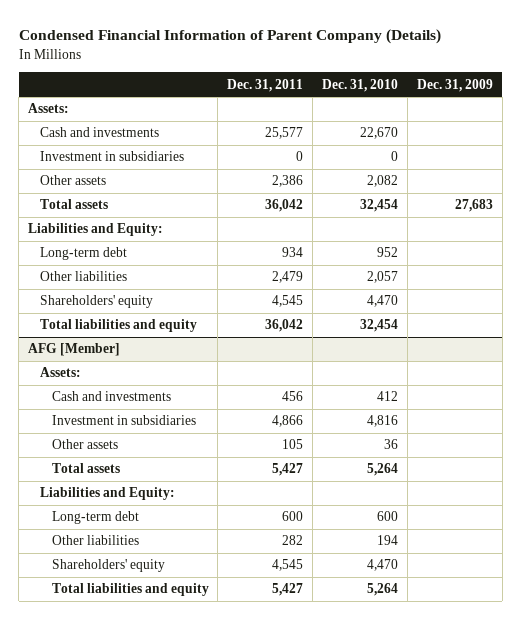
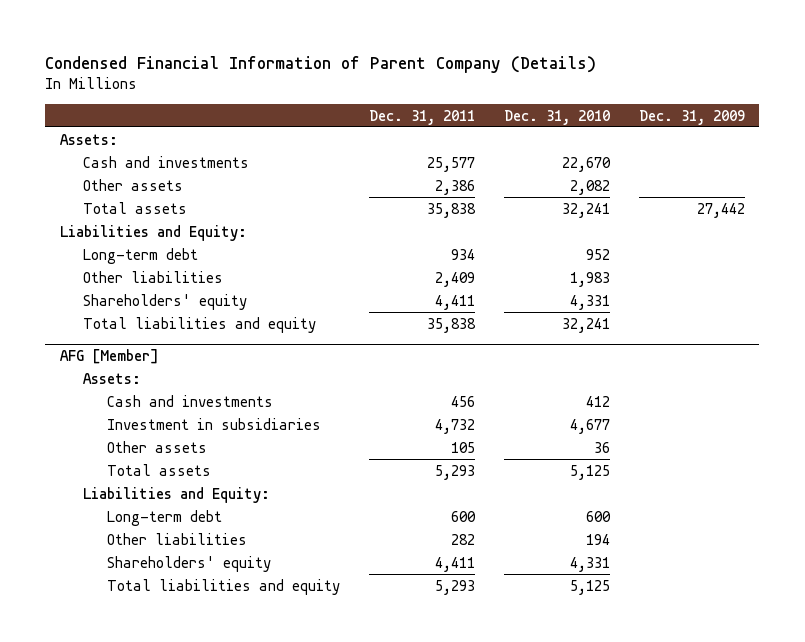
[39,151,184,162] Investment in subsidiaries -> none
[265,199,304,213] 36,042 -> [426,202,476,218] 35,838
[360,199,399,213] 32,454 -> [561,202,610,218] 32,241
[454,199,493,213] 27,683 -> [696,202,745,218] 27,442
[272,271,304,284] 2,479 -> [434,271,475,287] 2,409
[367,271,399,284] 2,057 -> [569,271,610,287] 1,983
[272,295,304,308] 4,545 -> [434,294,475,310] 4,411
[367,295,399,308] 4,470 -> [569,294,610,310] 4,331
[265,319,304,333] 36,042 -> [426,317,476,333] 35,838
[360,319,399,333] 32,454 -> [561,317,610,333] 32,241
[272,415,304,428] 4,866 -> [434,418,475,434] 4,732
[367,415,399,428] 4,816 -> [569,418,610,434] 4,677
[272,463,304,477] 5,427 -> [434,464,475,480] 5,293
[367,463,399,477] 5,264 -> [569,464,610,480] 5,125
[272,559,304,572] 4,545 -> [434,556,475,572] 4,411
[367,559,399,572] 4,470 -> [569,556,610,572] 4,331
[272,583,304,597] 5,427 -> [434,579,475,595] 5,293
[367,583,399,597] 5,264 -> [569,579,610,595] 5,125

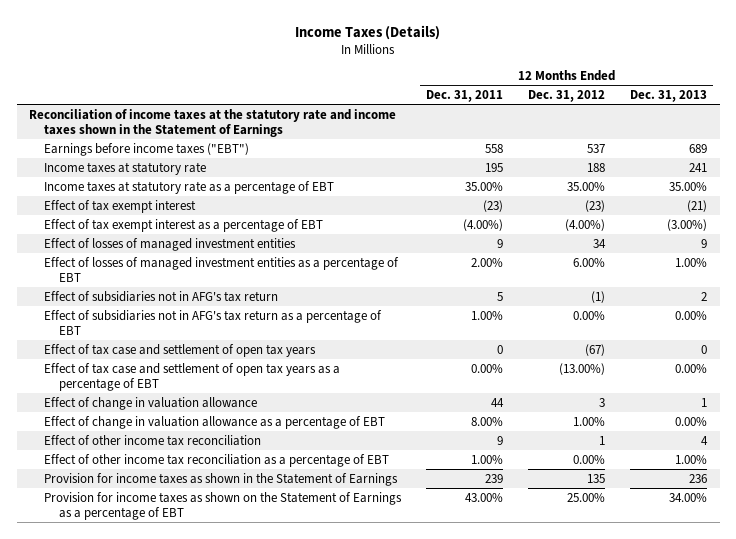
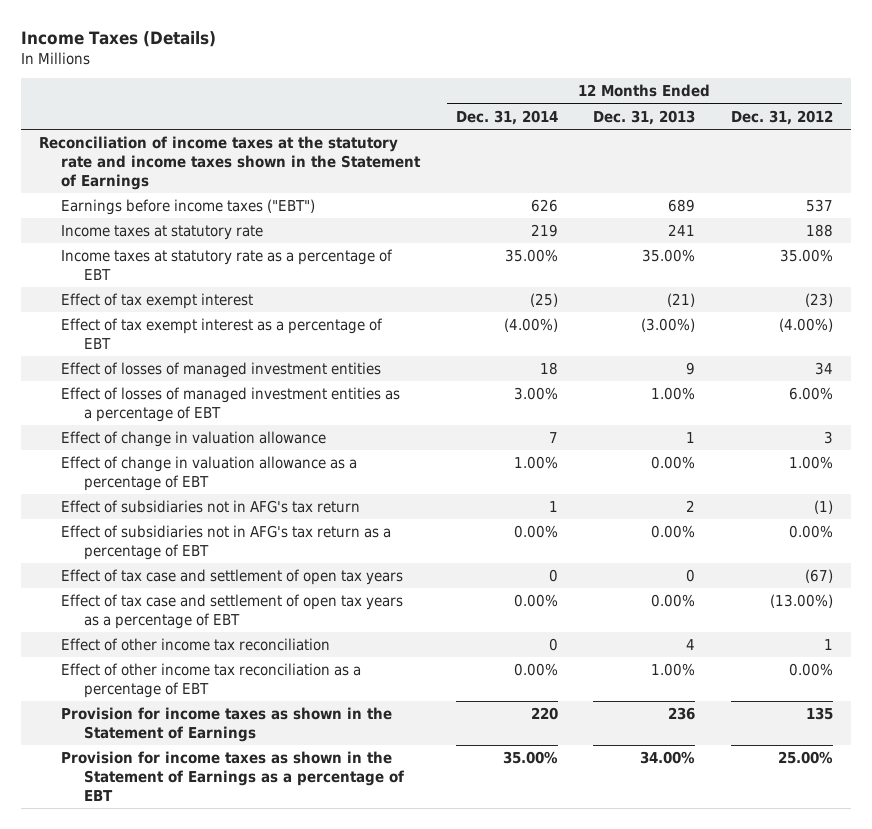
[426,90,504,103] Dec. 31, 2011 -> none
none -> [455,109,558,125] Dec. 31, 2014
[43,396,257,410] Effect of change in valuation allowance -> [61,431,327,448] Effect of change in valuation allowance
[43,415,385,429] Effect of change in valuation allowance as a percentage of EBT -> [61,456,358,491] Effect of change in valuation allowance as a percentage of EBT
[43,491,402,521] Provision for income taxes as shown on the Statement of Earnings as a percentage of EBT -> [61,751,404,801] Provision for income taxes as shown in the Statement of Earnings as a percentage of EBT

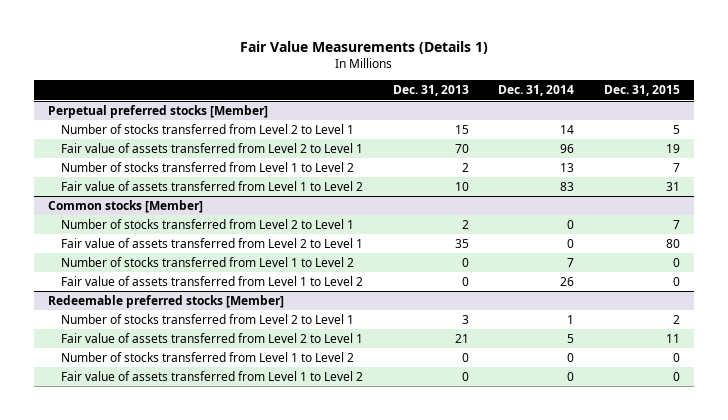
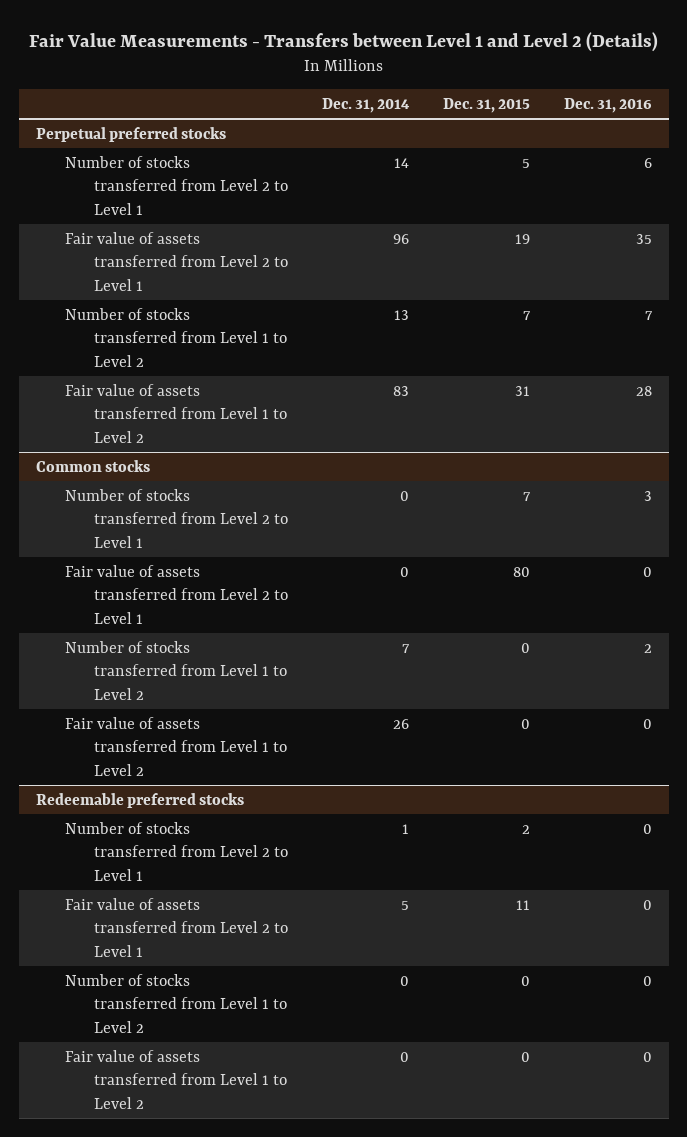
[239,41,488,55] Fair Value Measurements (Details 1) -> [28,31,658,52] Fair Value Measurements - Transfers between Level 1 and Level 2 (Details)
[392,85,469,97] Dec. 31, 2013 -> none
none -> [563,97,652,113] Dec. 31, 2016
[48,104,269,118] Perpetual preferred stocks [Member] -> [35,126,226,142] Perpetual preferred stocks
[48,199,204,213] Common stocks [Member] -> [35,459,150,472] Common stocks
[48,294,285,308] Redeemable preferred stocks [Member] -> [35,792,244,808] Redeemable preferred stocks

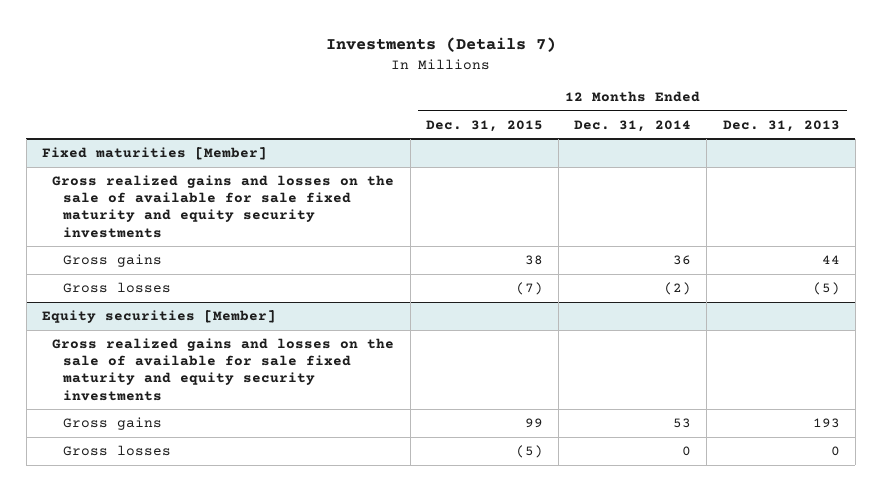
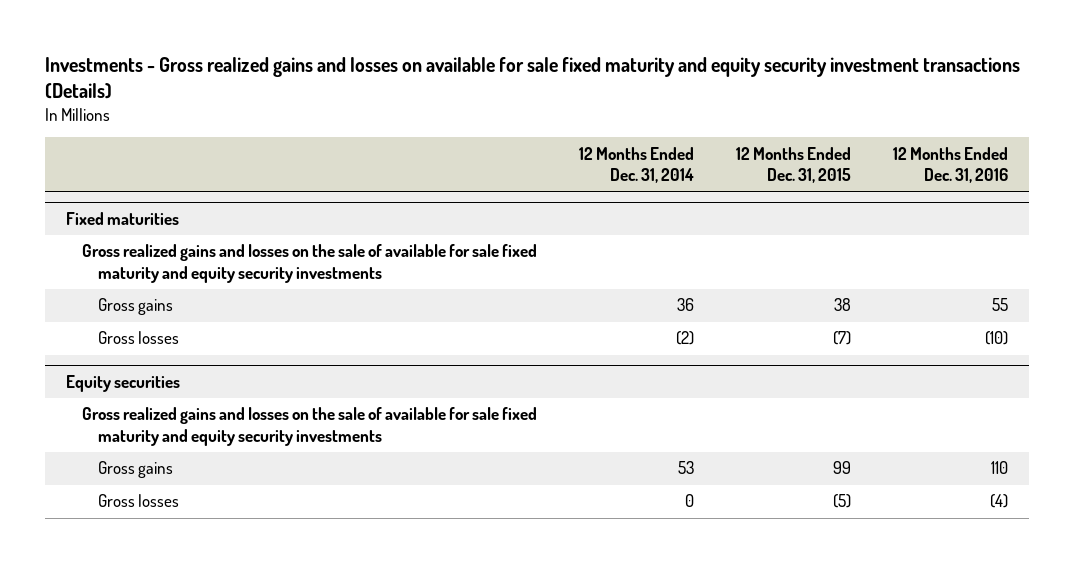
[325,36,556,52] Investments (Details 7) -> [45,56,1021,99] Investments - Gross realized gains and losses on available for sale fixed maturity and equity security investment transactions (Details)
[722,119,840,132] Dec. 31, 2013 -> none
none -> [893,146,1009,184] 12 Months Ended Dec. 31, 2016
[41,147,267,161] Fixed maturities [Member] -> [66,212,180,226] Fixed maturities
[41,310,276,324] Equity securities [Member] -> [66,375,181,393] Equity securities

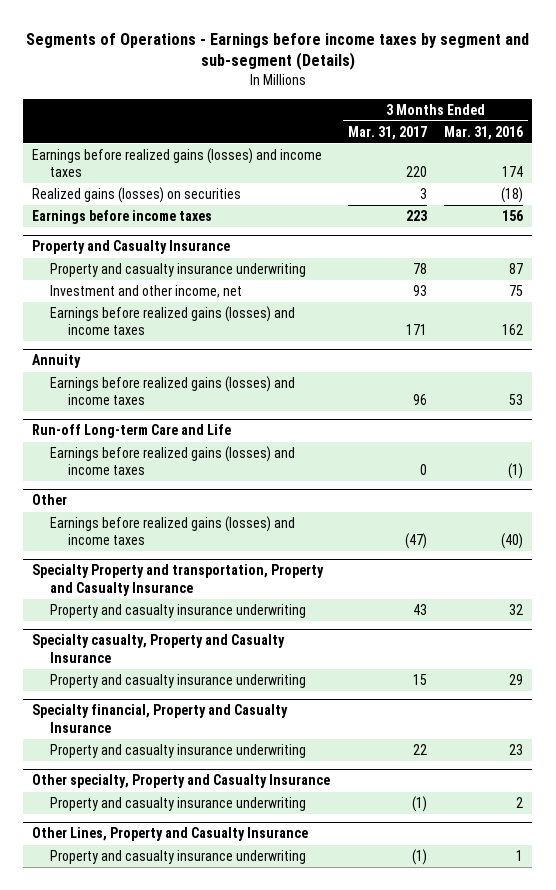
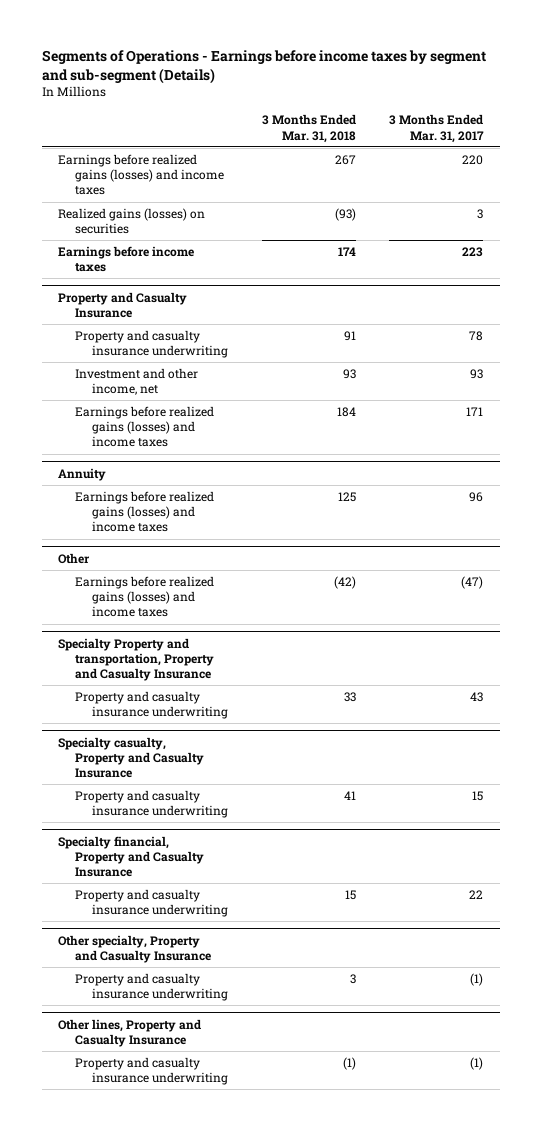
[444,125,524,140] Mar. 31, 2016 -> none
none -> [261,114,356,143] 3 Months Ended Mar. 31, 2018
[32,424,232,439] Run-off Long-term Care and Life -> none
[49,445,295,476] Earnings before realized gains (losses) and income taxes -> none
[32,827,309,842] Other Lines, Property and Casualty Insurance -> [58,1018,202,1047] Other lines, Property and Casualty Insurance

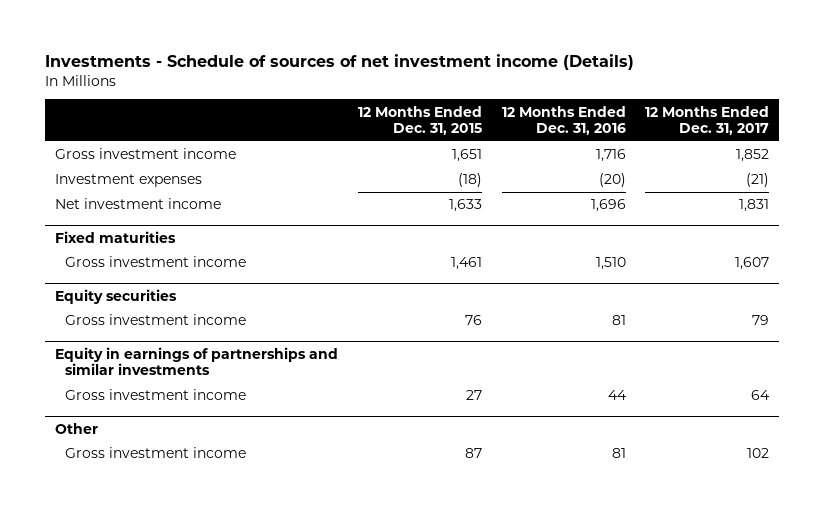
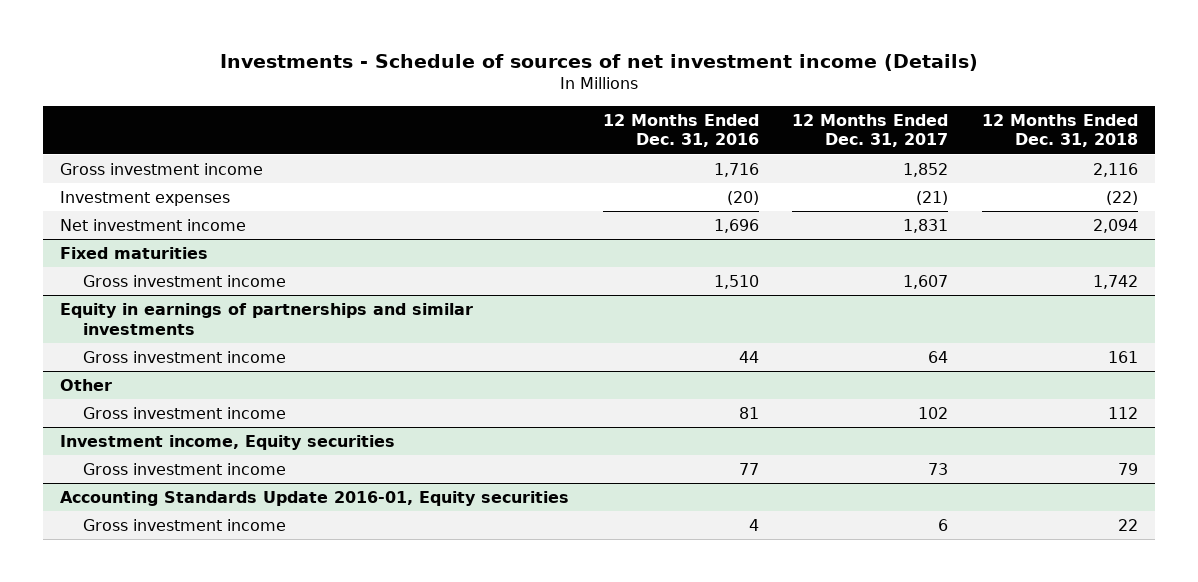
[357,105,482,136] 12 Months Ended Dec. 31, 2015 -> none
none -> [982,113,1139,148] 12 Months Ended Dec. 31, 2018
[55,288,178,304] Equity securities -> none
[64,314,246,326] Gross investment income -> none
none -> [59,435,395,451] Investment income, Equity securities
none -> [83,463,287,476] Gross investment income
none -> [59,491,569,507] Accounting Standards Update 2016-01, Equity securities
none -> [83,519,287,532] Gross investment income

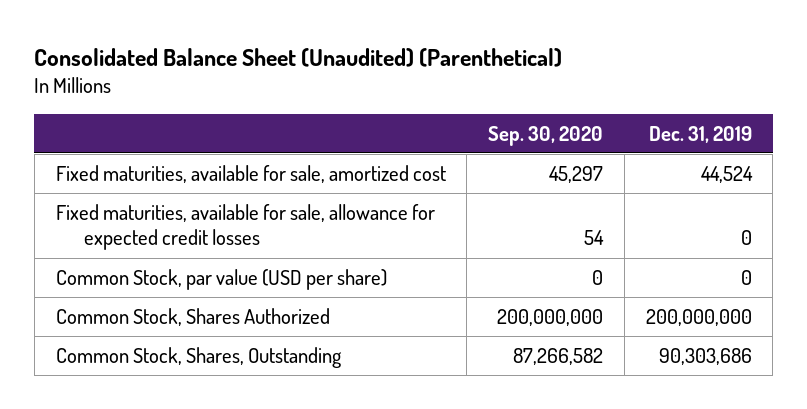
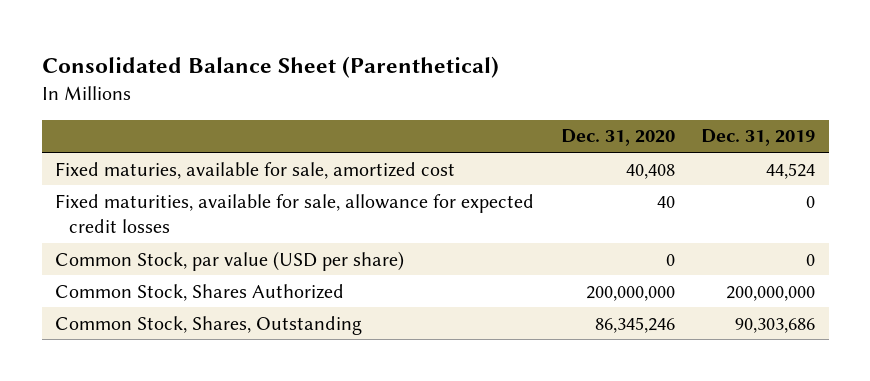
[34,47,563,67] Consolidated Balance Sheet (Unaudited) (Parenthetical) -> [41,55,499,78] Consolidated Balance Sheet (Parenthetical)
[488,125,604,146] Sep. 30, 2020 -> none
none -> [560,129,675,147] Dec. 31, 2020
[55,164,446,183] Fixed maturities, available for sale, amortized cost -> [54,161,455,179] Fixed maturies, available for sale, amortized cost

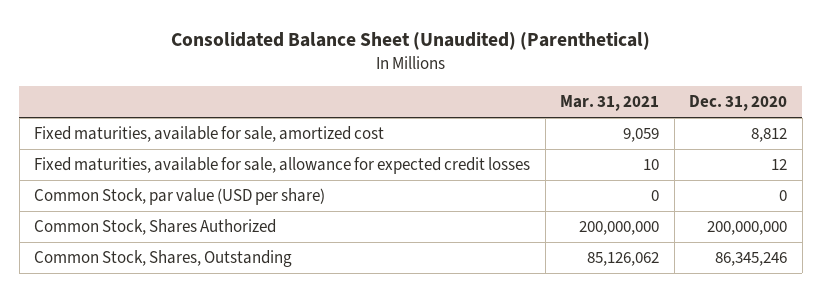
[41,55,499,78] Consolidated Balance Sheet (Parenthetical) -> [170,31,650,50] Consolidated Balance Sheet (Unaudited) (Parenthetical)
[701,129,816,147] Dec. 31, 2019 -> none
none -> [560,95,660,112] Mar. 31, 2021
[54,161,455,179] Fixed maturies, available for sale, amortized cost -> [34,126,385,143] Fixed maturities, available for sale, amortized cost
[625,163,675,179] 40,408 -> [751,128,788,143] 8,812
[656,195,675,208] 40 -> [771,159,788,171] 12

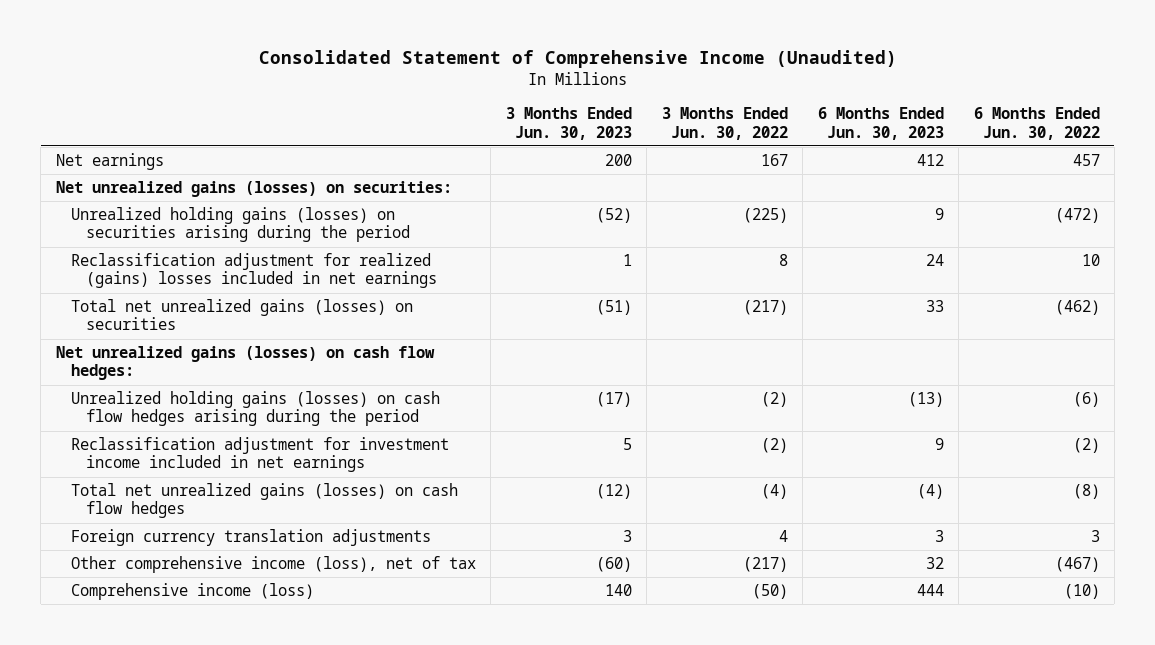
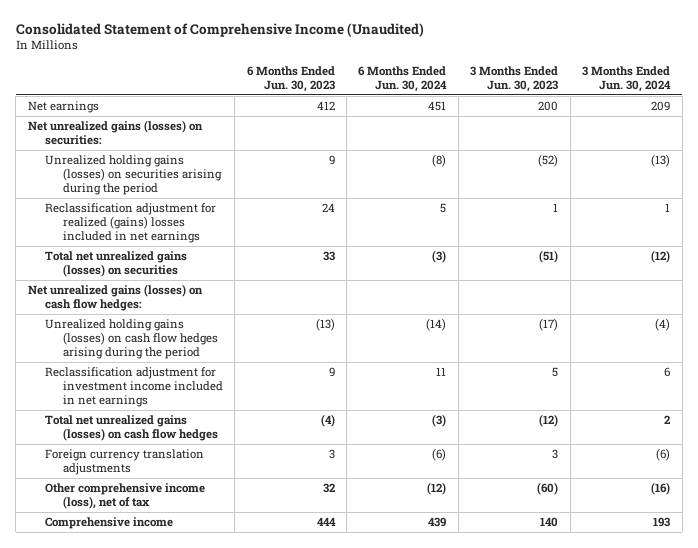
[661,107,788,140] 3 Months Ended Jun. 30, 2022 -> none
[973,107,1100,140] 6 Months Ended Jun. 30, 2022 -> none
none -> [358,66,448,93] 6 Months Ended Jun. 30, 2024
none -> [582,66,672,93] 3 Months Ended Jun. 30, 2024
[70,583,314,601] Comprehensive income (loss) -> [45,517,174,530] Comprehensive income

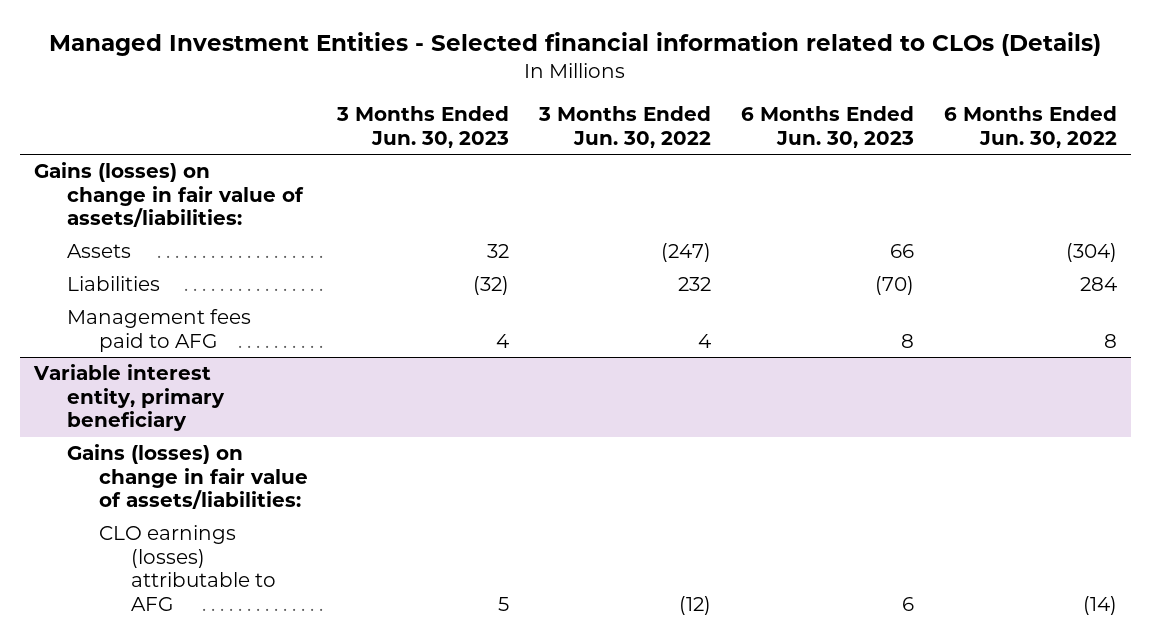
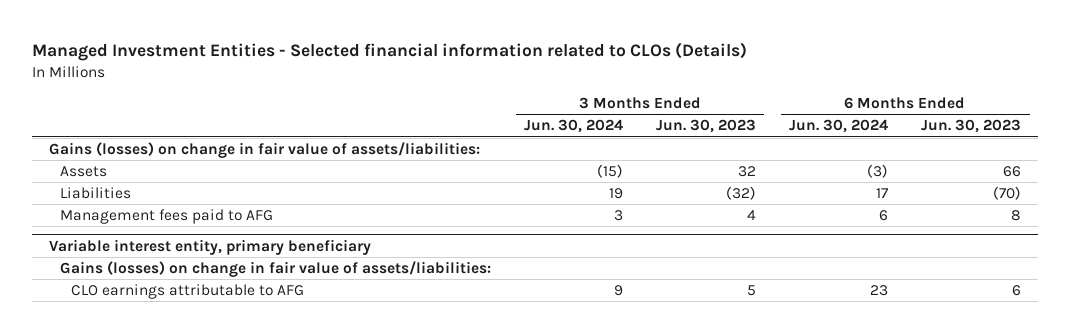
[538,106,712,148] 3 Months Ended Jun. 30, 2022 -> none
[943,106,1117,148] 6 Months Ended Jun. 30, 2022 -> none
none -> [524,119,624,134] Jun. 30, 2024
none -> [789,119,889,134] Jun. 30, 2024
[98,525,276,611] CLO earnings (losses) attributable to AFG -> [71,283,305,299] CLO earnings attributable to AFG

